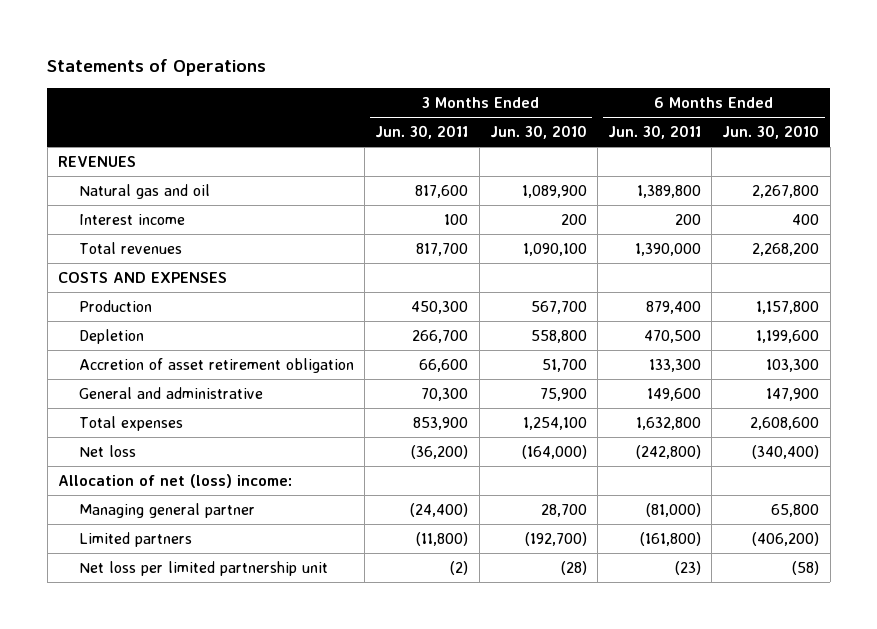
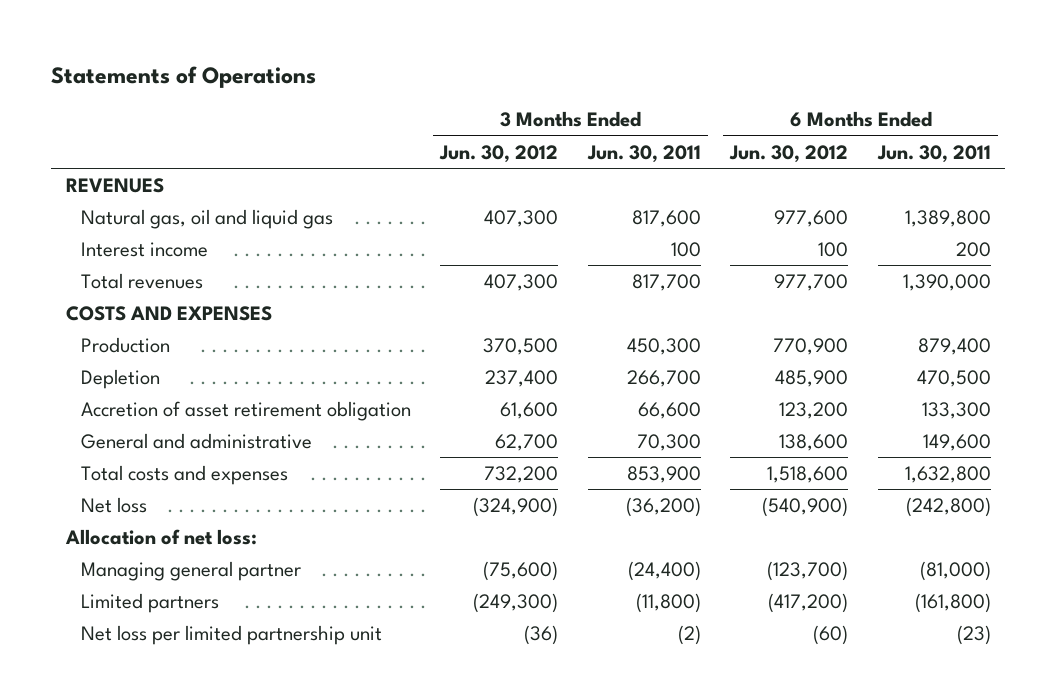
[489,125,587,140] Jun. 30, 2010 -> none
[722,125,820,140] Jun. 30, 2010 -> none
none -> [439,144,559,163] Jun. 30, 2012
none -> [729,144,849,163] Jun. 30, 2012
[78,184,210,200] Natural gas and oil -> [80,208,333,229] Natural gas, oil and liquid gas
[78,416,183,432] Total expenses -> [80,464,288,485] Total costs and expenses
[57,474,292,489] Allocation of net (loss) income: -> [65,528,258,545] Allocation of net loss:

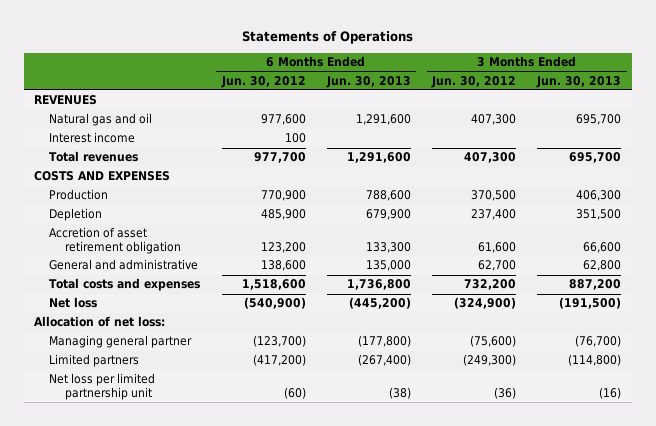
[586,144,701,163] Jun. 30, 2011 -> none
[876,144,991,163] Jun. 30, 2011 -> none
none -> [325,75,411,88] Jun. 30, 2013
none -> [536,75,622,88] Jun. 30, 2013
[80,208,333,229] Natural gas, oil and liquid gas -> [49,113,153,127] Natural gas and oil

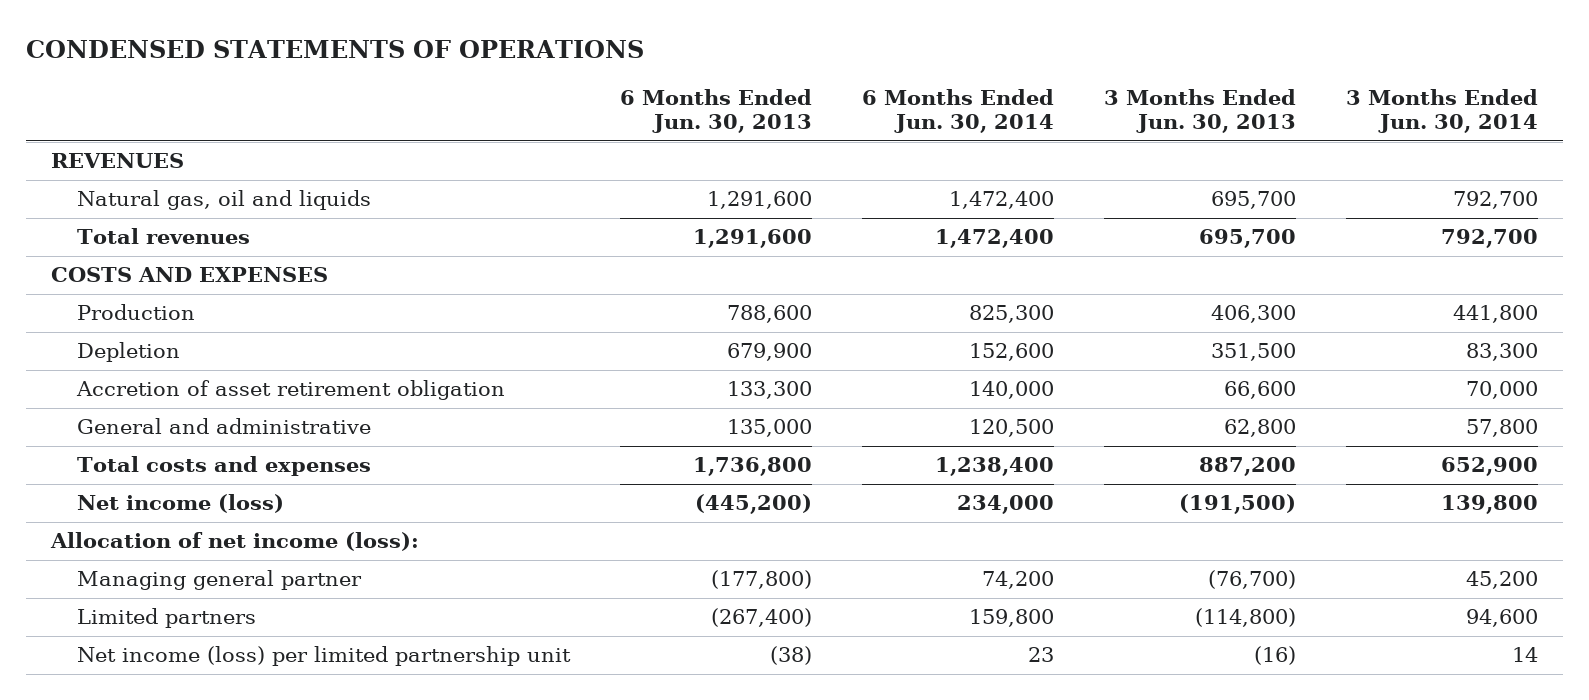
[241,31,413,45] Statements of Operations -> [26,39,645,58] CONDENSED STATEMENTS OF OPERATIONS
[220,75,306,88] Jun. 30, 2012 -> none
[431,75,517,88] Jun. 30, 2012 -> none
none -> [861,88,1054,134] 6 Months Ended Jun. 30, 2014
none -> [1345,88,1538,134] 3 Months Ended Jun. 30, 2014
[49,132,136,144] Interest income -> none
[49,113,153,127] Natural gas and oil -> [76,190,371,211] Natural gas, oil and liquids
[49,297,98,309] Net loss -> [76,494,284,514] Net income (loss)
[34,316,166,328] Allocation of net loss: -> [50,532,420,552] Allocation of net income (loss):
[49,373,156,400] Net loss per limited partnership unit -> [76,646,571,667] Net income (loss) per limited partnership unit

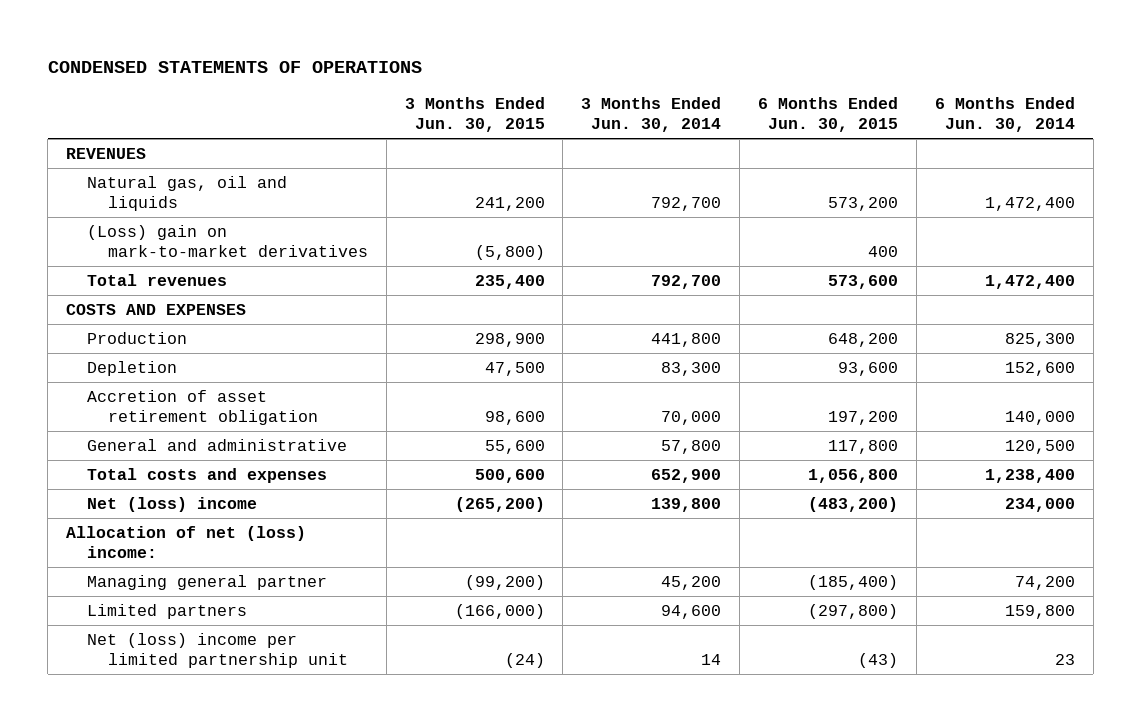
[619,88,812,134] 6 Months Ended Jun. 30, 2013 -> none
[1103,88,1296,134] 3 Months Ended Jun. 30, 2013 -> none
none -> [404,97,545,133] 3 Months Ended Jun. 30, 2015
none -> [758,97,899,133] 6 Months Ended Jun. 30, 2015
none -> [86,224,368,258] (Loss) gain on mark-to-market derivatives
[76,494,284,514] Net income (loss) -> [86,496,257,512] Net (loss) income
[50,532,420,552] Allocation of net income (loss): -> [66,525,307,559] Allocation of net (loss) income:
[76,646,571,667] Net income (loss) per limited partnership unit -> [86,632,348,669] Net (loss) income per limited partnership unit

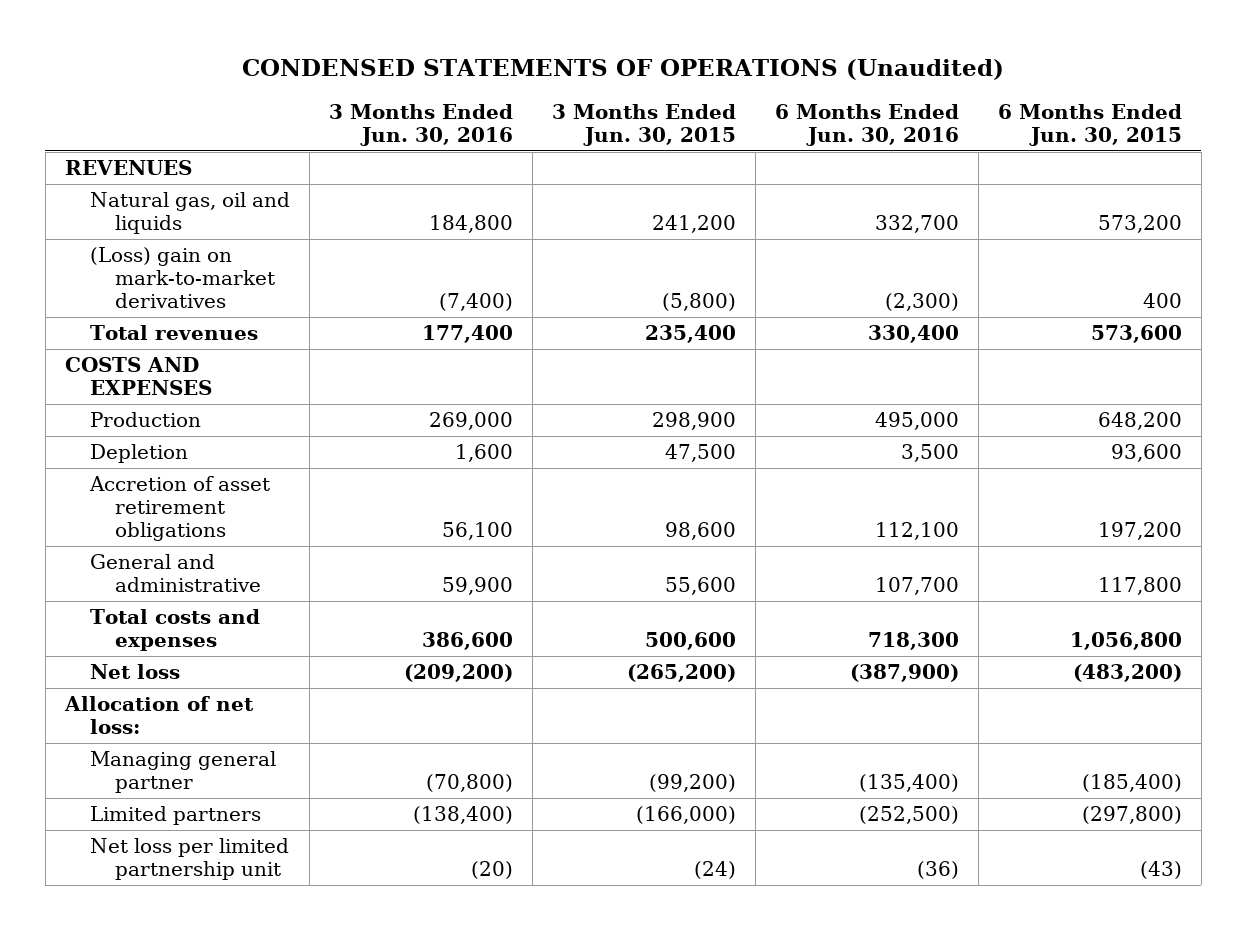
[47,61,422,74] CONDENSED STATEMENTS OF OPERATIONS -> [242,58,1005,80] CONDENSED STATEMENTS OF OPERATIONS (Unaudited)
[581,97,722,133] 3 Months Ended Jun. 30, 2014 -> none
[934,97,1075,133] 6 Months Ended Jun. 30, 2014 -> none
none -> [328,103,513,146] 3 Months Ended Jun. 30, 2016
none -> [774,103,959,146] 6 Months Ended Jun. 30, 2016
[86,389,318,426] Accretion of asset retirement obligation -> [88,476,270,542] Accretion of asset retirement obligations
[86,496,257,512] Net (loss) income -> [89,664,180,680] Net loss
[66,525,307,559] Allocation of net (loss) income: -> [63,696,254,735] Allocation of net loss:
[86,632,348,669] Net (loss) income per limited partnership unit -> [89,838,289,881] Net loss per limited partnership unit

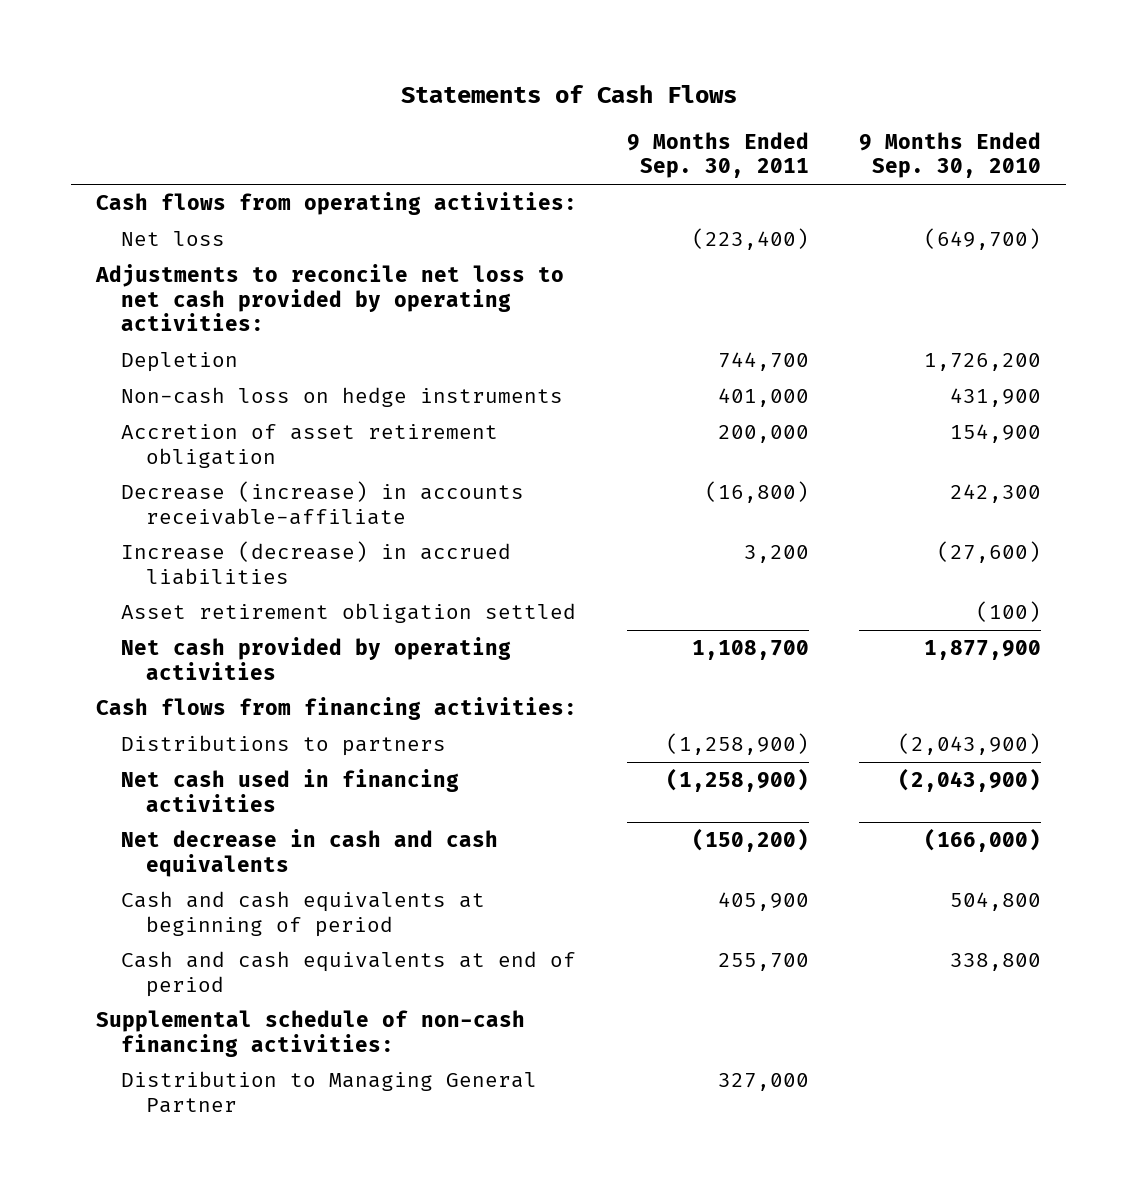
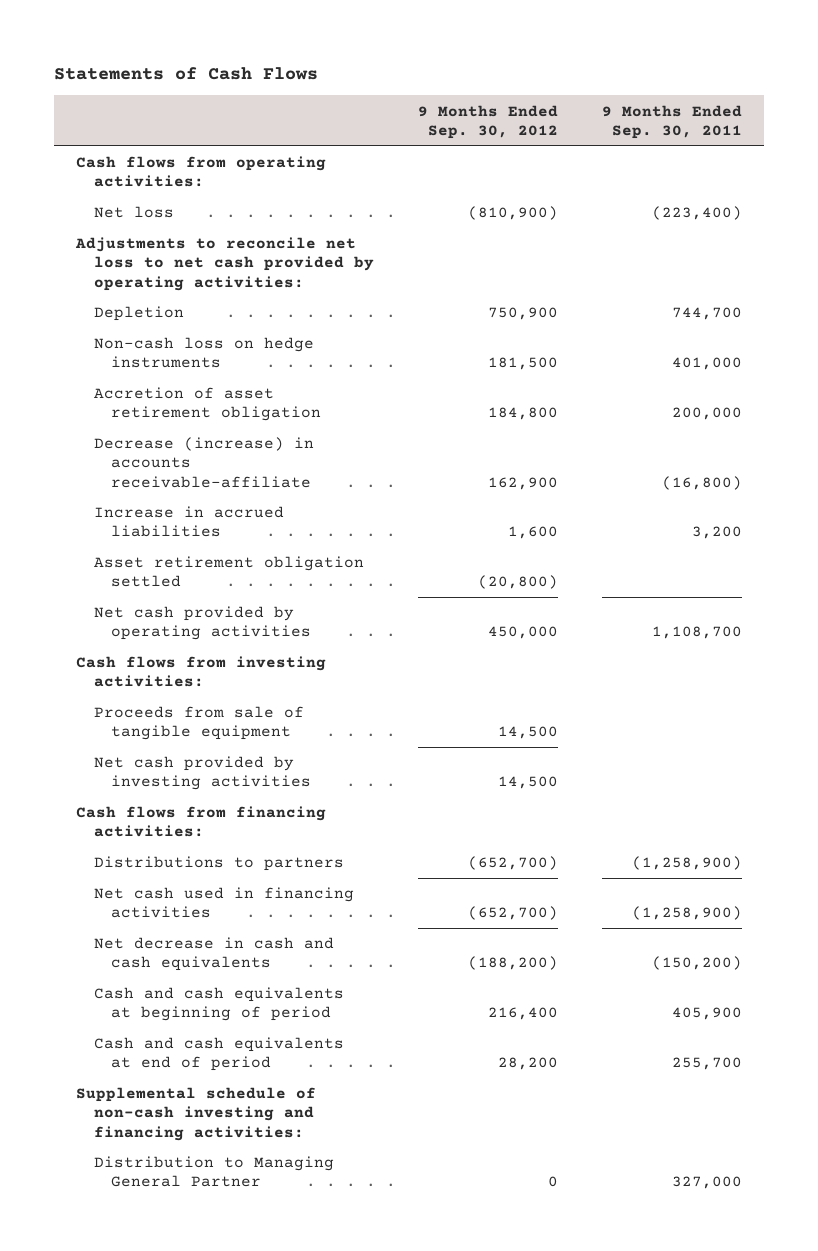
[859,131,1042,179] 9 Months Ended Sep. 30, 2010 -> none
none -> [417,104,558,139] 9 Months Ended Sep. 30, 2012
[121,541,512,585] Increase (decrease) in accrued liabilities -> [93,506,284,538] Increase in accrued liabilities
none -> [76,656,327,688] Cash flows from investing activities:
none -> [93,706,304,741] Proceeds from sale of tangible equipment
none -> [93,756,312,791] Net cash provided by investing activities
[96,1010,526,1057] Supplemental schedule of non-cash financing activities: -> [76,1087,317,1141] Supplemental schedule of non-cash investing and financing activities:

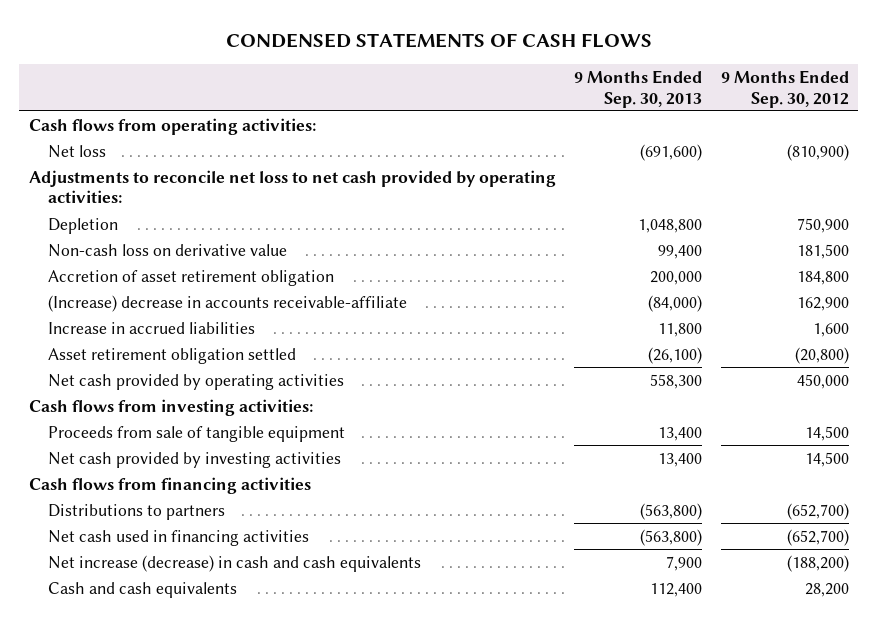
[54,67,319,81] Statements of Cash Flows -> [225,32,652,48] CONDENSED STATEMENTS OF CASH FLOWS
[601,104,742,139] 9 Months Ended Sep. 30, 2011 -> none
none -> [574,69,703,108] 9 Months Ended Sep. 30, 2013
[93,337,314,369] Non-cash loss on hedge instruments -> [47,243,287,257] Non-cash loss on derivative value
[93,437,314,488] Decrease (increase) in accounts receivable-affiliate -> [47,294,407,312] (Increase) decrease in accounts receivable-affiliate
[76,806,327,838] Cash flows from financing activities: -> [28,476,311,494] Cash flows from financing activities
[93,1037,344,1072] Cash and cash equivalents at end of period -> none
[76,1087,317,1141] Supplemental schedule of non-cash investing and financing activities: -> none
[93,1156,334,1188] Distribution to Managing General Partner -> none
[93,937,334,972] Net decrease in cash and cash equivalents -> [47,554,421,572] Net increase (decrease) in cash and cash equivalents
[93,987,344,1022] Cash and cash equivalents at beginning of period -> [47,581,237,598] Cash and cash equivalents
[487,1007,558,1021] 216,400 -> [804,582,849,597] 28,200

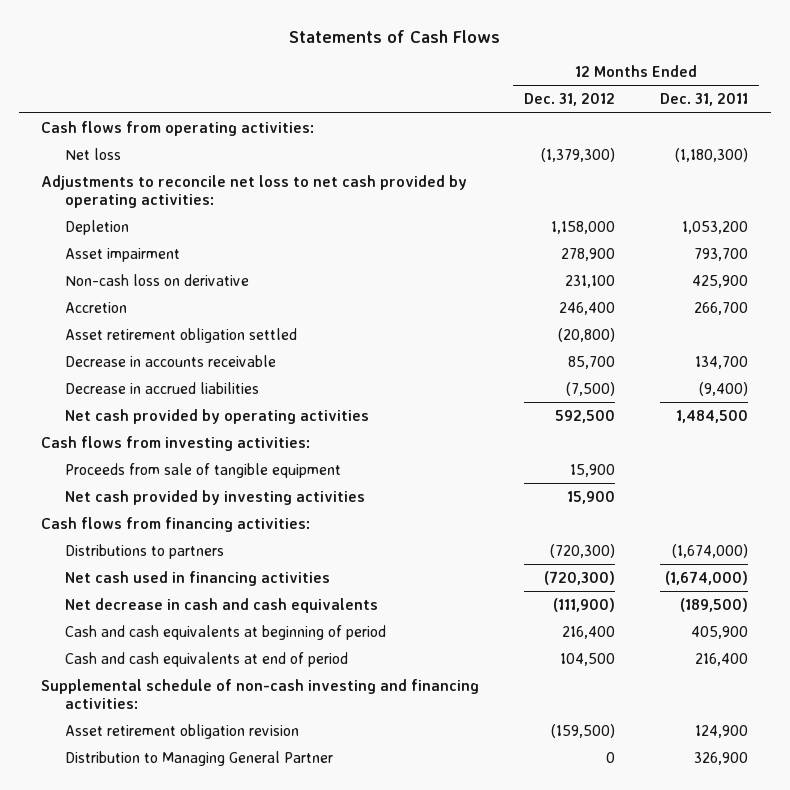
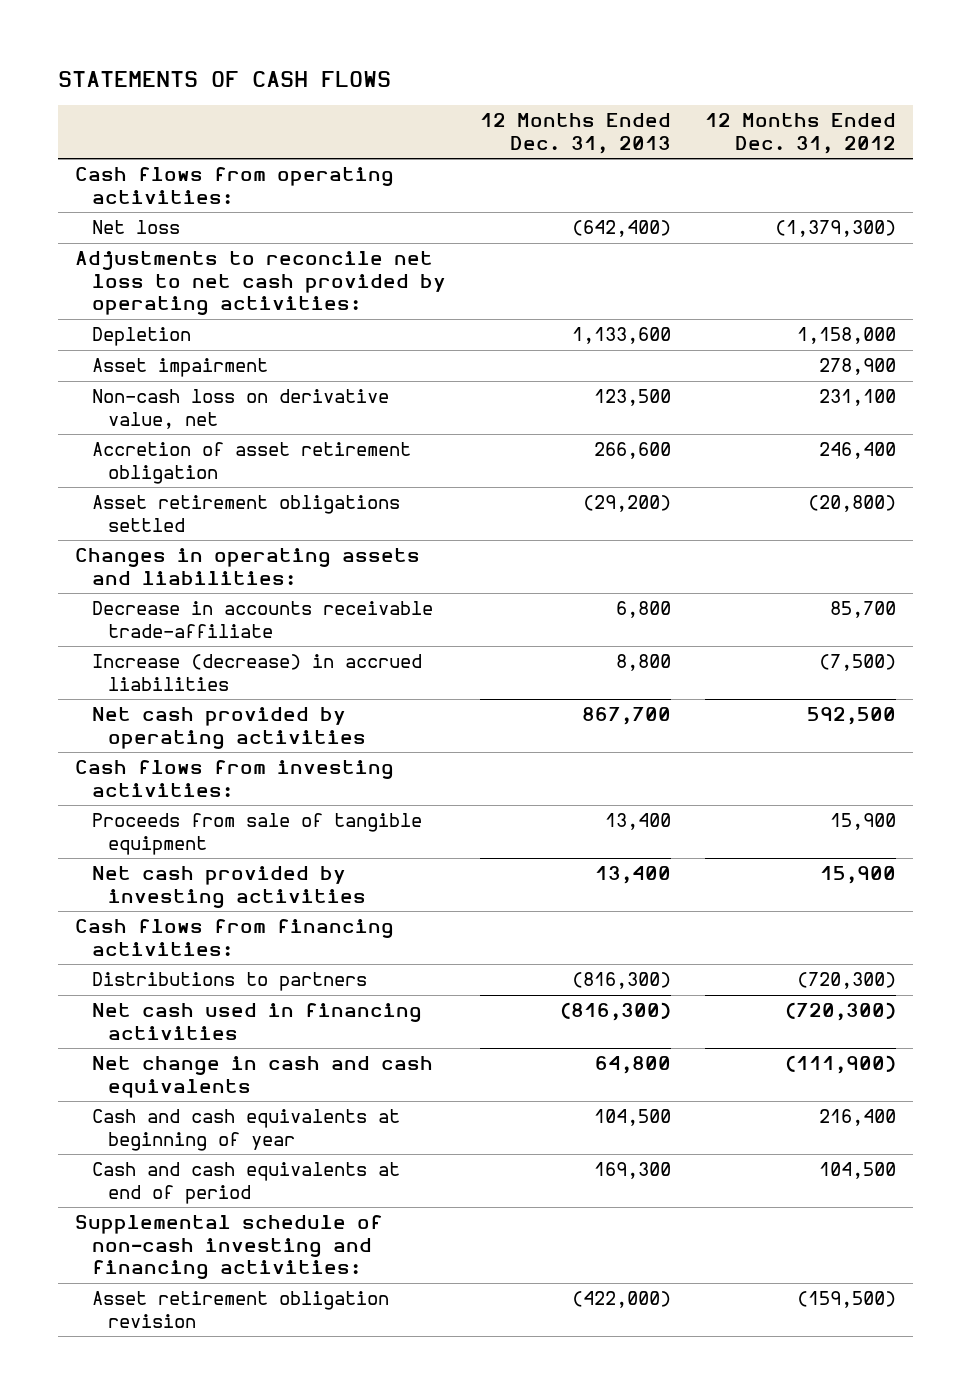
[288,29,500,43] Statements of Cash Flows -> [58,70,392,87] STATEMENTS OF CASH FLOWS
[660,93,749,107] Dec. 31, 2011 -> none
none -> [479,113,671,154] 12 Months Ended Dec. 31, 2013
[64,273,249,286] Non-cash loss on derivative -> [91,389,389,429] Non-cash loss on derivative value, net
[64,301,127,313] Accretion -> [91,442,411,484] Accretion of asset retirement obligation
[64,327,297,343] Asset retirement obligation settled -> [91,495,400,532] Asset retirement obligations settled
none -> [75,548,421,585] Changes in operating assets and liabilities:
[64,354,276,367] Decrease in accounts receivable -> [91,601,433,638] Decrease in accounts receivable trade-affiliate
[64,381,259,394] Decrease in accrued liabilities -> [91,654,422,691] Increase (decrease) in accrued liabilities
[64,597,378,613] Net decrease in cash and cash equivalents -> [91,1056,433,1098] Net change in cash and cash equivalents
[64,624,386,640] Cash and cash equivalents at beginning of period -> [91,1109,400,1151] Cash and cash equivalents at beginning of year
[64,750,333,766] Distribution to Managing General Partner -> none

